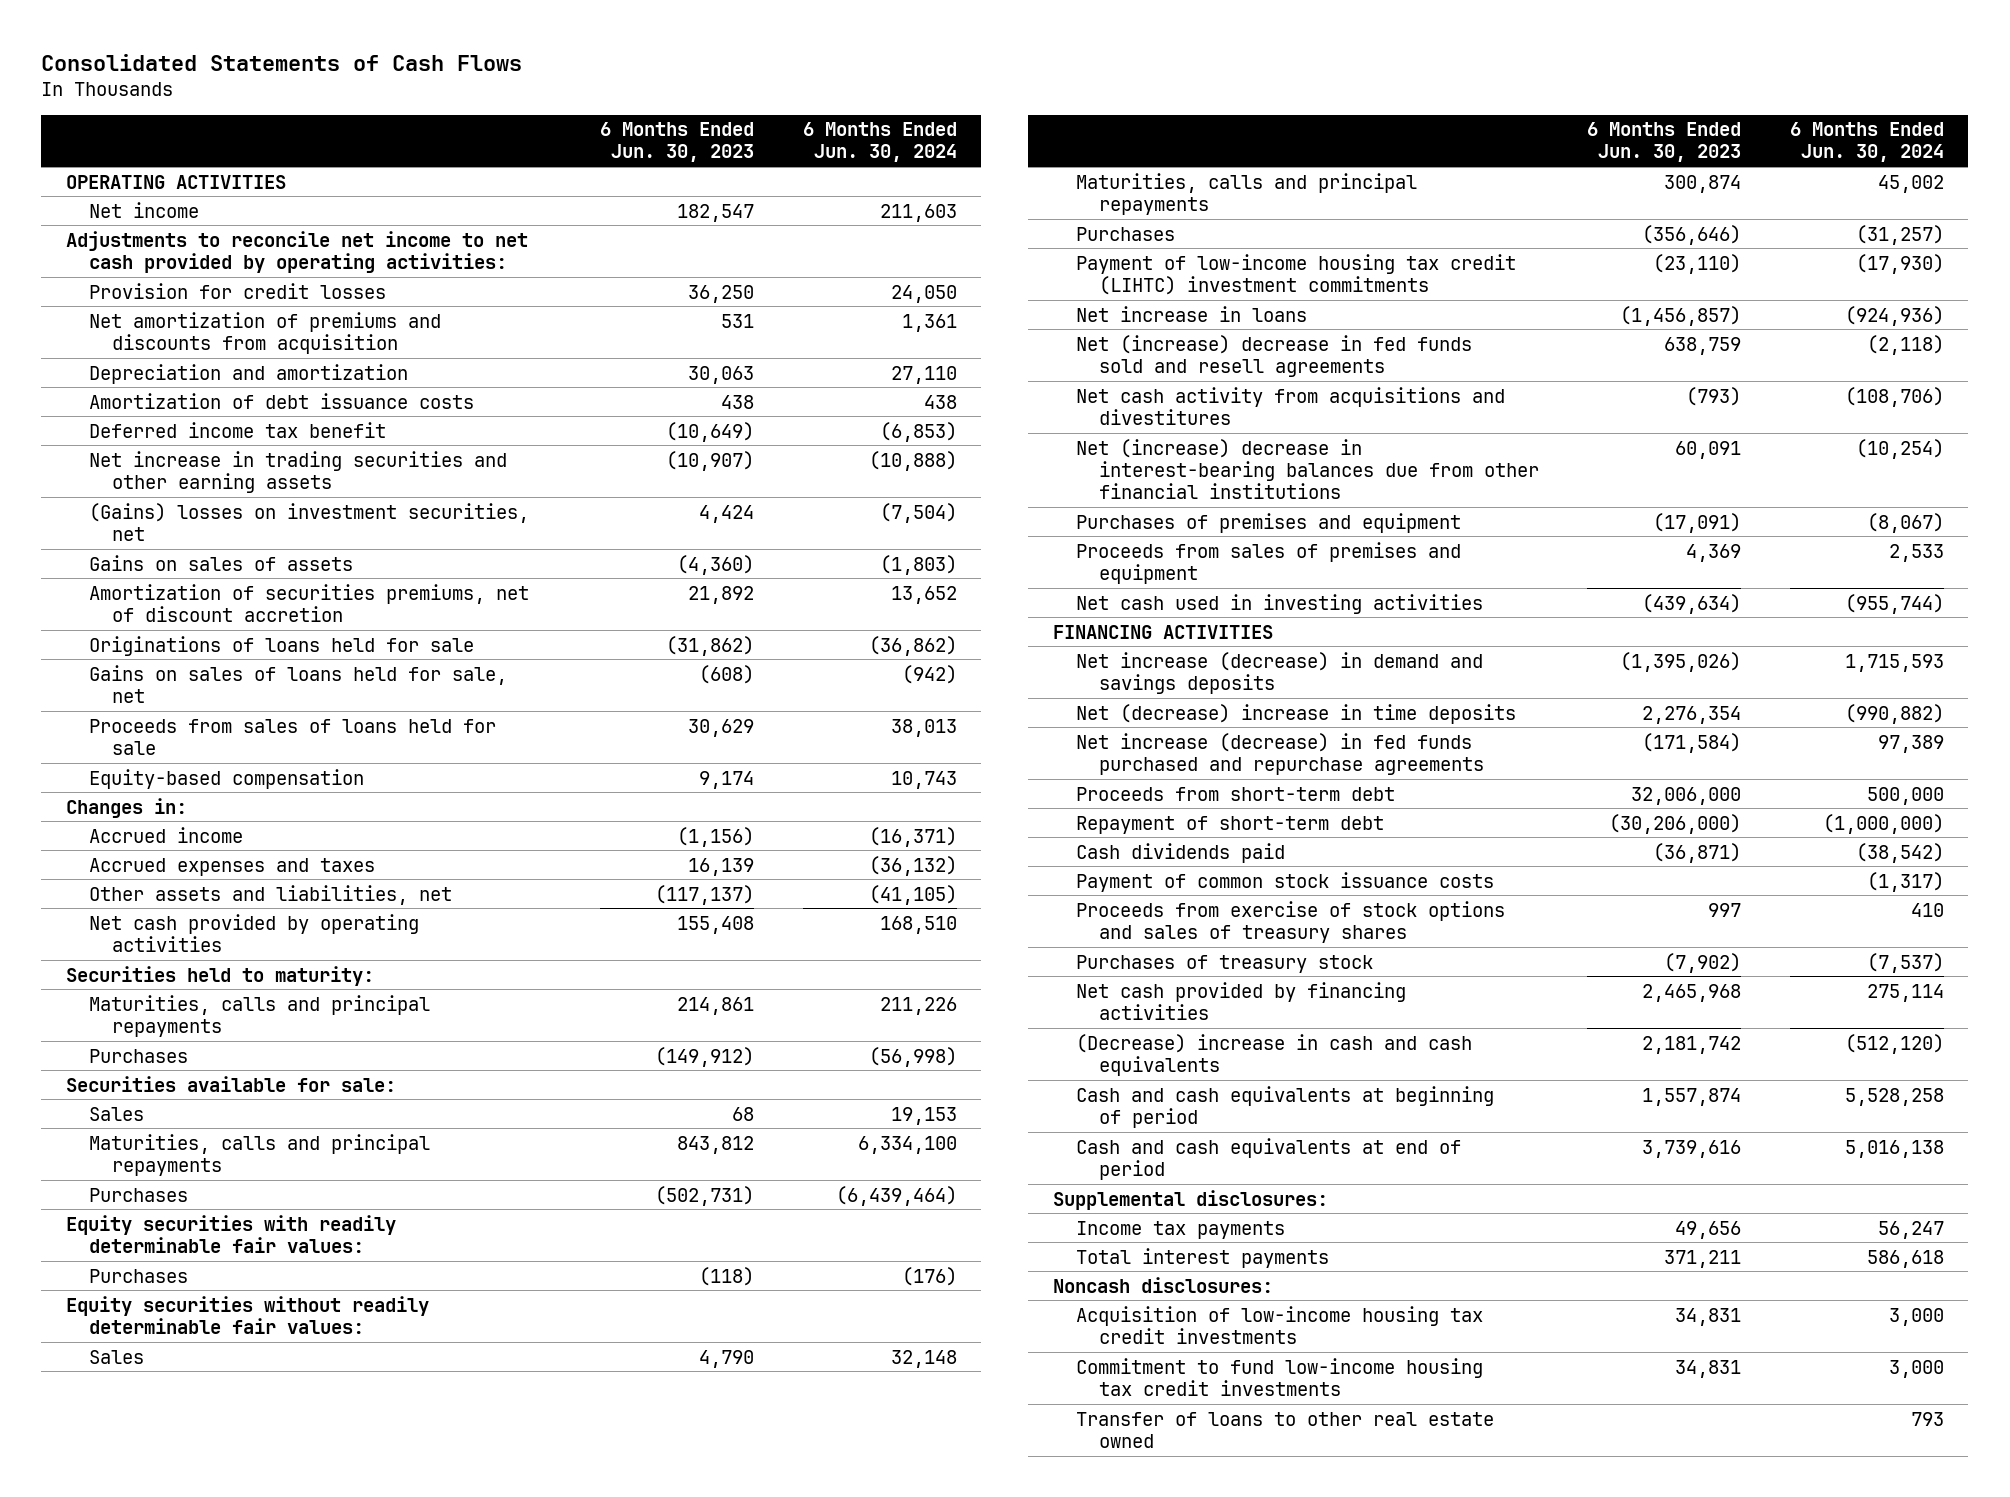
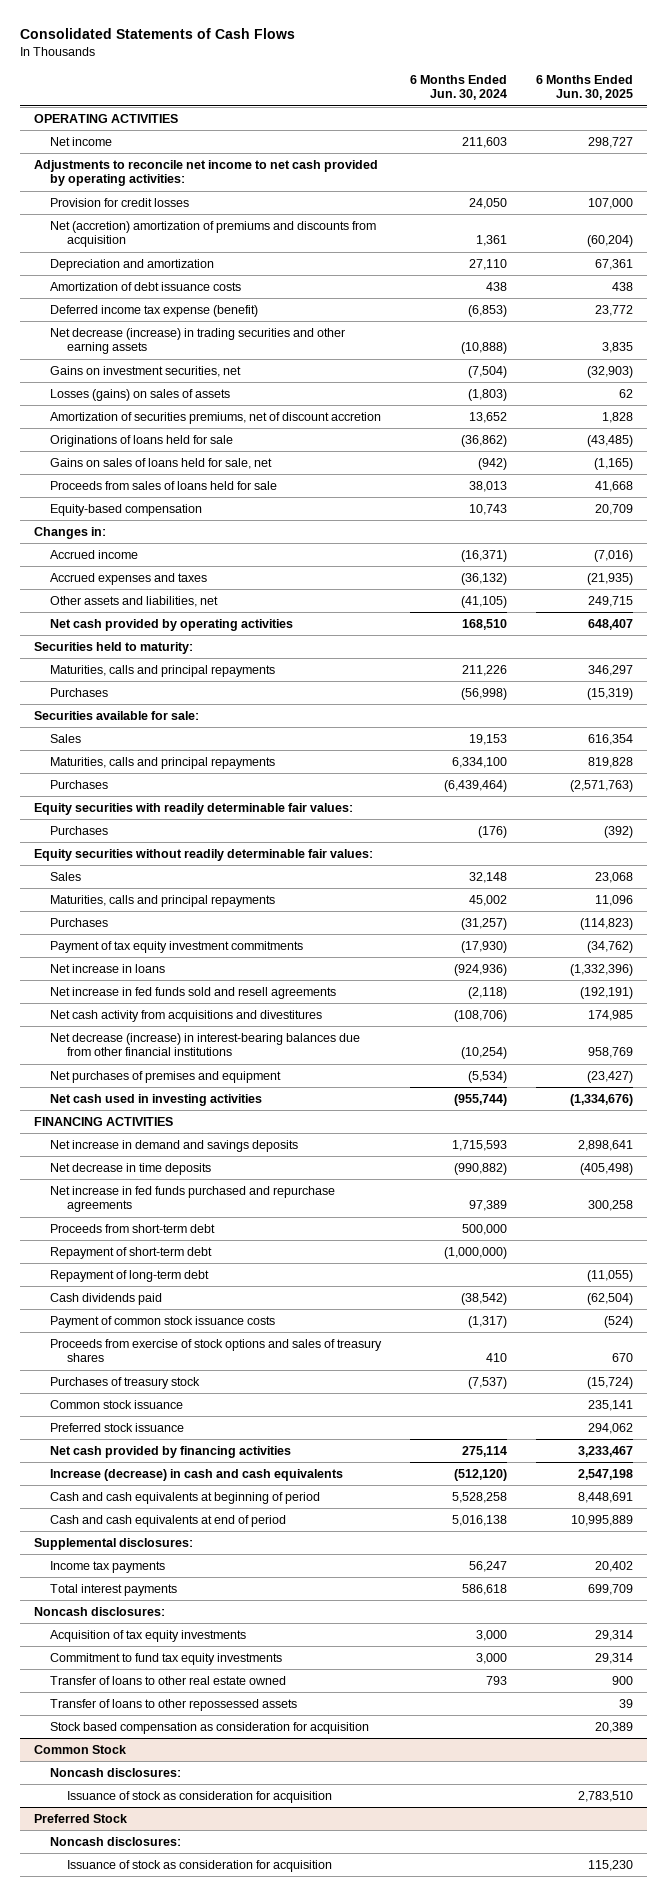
[600,122,755,163] 6 Months Ended Jun. 30, 2023 -> none
none -> [535,74,633,101] 6 Months Ended Jun. 30, 2025
[88,311,441,354] Net amortization of premiums and discounts from acquisition -> [50,220,377,248] Net (accretion) amortization of premiums and discounts from acquisition
[88,421,386,438] Deferred income tax benefit -> [50,304,259,317] Deferred income tax expense (benefit)
[88,450,507,493] Net increase in trading securities and other earning assets -> [50,327,346,355] Net decrease (increase) in trading securities and other earning assets
[88,502,529,541] (Gains) losses on investment securities, net -> [50,365,242,377] Gains on investment securities, net
[88,554,353,571] Gains on sales of assets -> [50,388,231,401] Losses (gains) on sales of assets
[1075,253,1516,295] Payment of low-income housing tax credit (LIHTC) investment commitments -> [50,940,304,953] Payment of tax equity investment commitments
[1075,334,1472,377] Net (increase) decrease in fed funds sold and resell agreements -> [50,986,337,999] Net increase in fed funds sold and resell agreements
[1075,541,1461,584] Proceeds from sales of premises and equipment -> none
[1075,438,1539,500] Net (increase) decrease in interest-bearing balances due from other financial institutions -> [50,1032,361,1057] Net decrease (increase) in interest-bearing balances due from other financial institutions
[1075,512,1461,533] Purchases of premises and equipment -> [50,1070,282,1083] Net purchases of premises and equipment
[1867,512,1945,533] (8,067) -> [468,1070,508,1083] (5,534)
[1075,651,1483,694] Net increase (decrease) in demand and savings deposits -> [50,1139,299,1152] Net increase in demand and savings deposits
[1075,703,1516,724] Net (decrease) increase in time deposits -> [50,1162,212,1175] Net decrease in time deposits
[1075,732,1484,775] Net increase (decrease) in fed funds purchased and repurchase agreements -> [50,1185,336,1213] Net increase in fed funds purchased and repurchase agreements
none -> [50,1269,210,1282] Repayment of long-term debt
none -> [50,1399,184,1409] Common stock issuance
none -> [50,1422,185,1432] Preferred stock issuance
[1075,1033,1472,1076] (Decrease) increase in cash and cash equivalents -> [50,1468,344,1481] Increase (decrease) in cash and cash equivalents
[1075,1305,1483,1344] Acquisition of low-income housing tax credit investments -> none
none -> [50,1629,247,1642] Acquisition of tax equity investments
[1075,1357,1483,1396] Commitment to fund low-income housing tax credit investments -> [50,1652,283,1665] Commitment to fund tax equity investments
none -> [50,1698,298,1711] Transfer of loans to other repossessed assets
none -> [50,1721,370,1734] Stock based compensation as consideration for acquisition
none -> [34,1744,127,1754] Common Stock
none -> [50,1767,182,1777] Noncash disclosures:
none -> [66,1790,332,1803] Issuance of stock as consideration for acquisition
none -> [34,1813,128,1823] Preferred Stock
none -> [50,1836,182,1846] Noncash disclosures:
none -> [66,1859,332,1872] Issuance of stock as consideration for acquisition

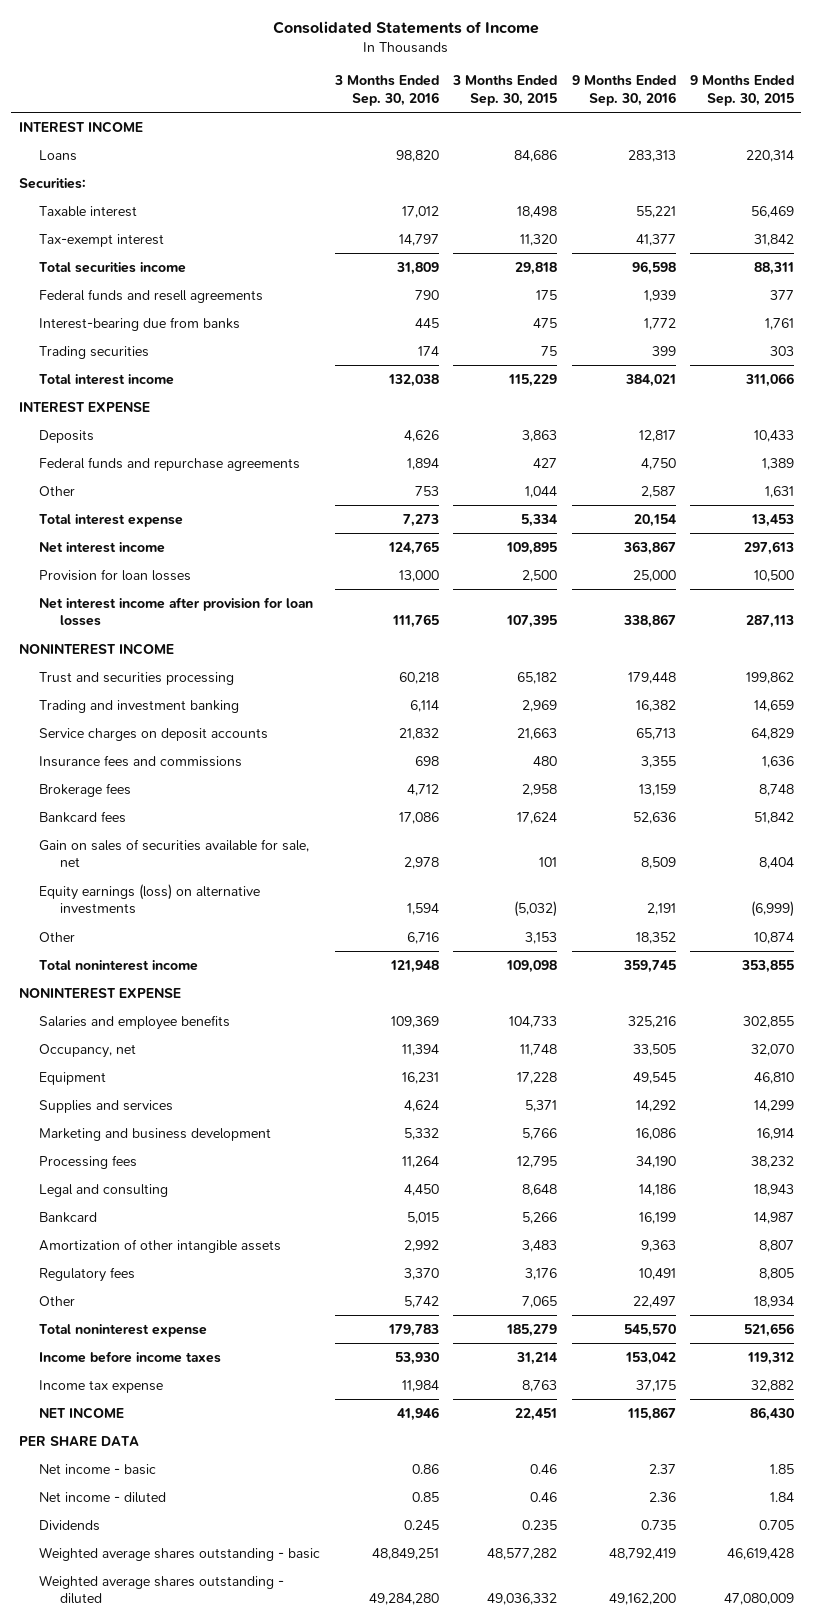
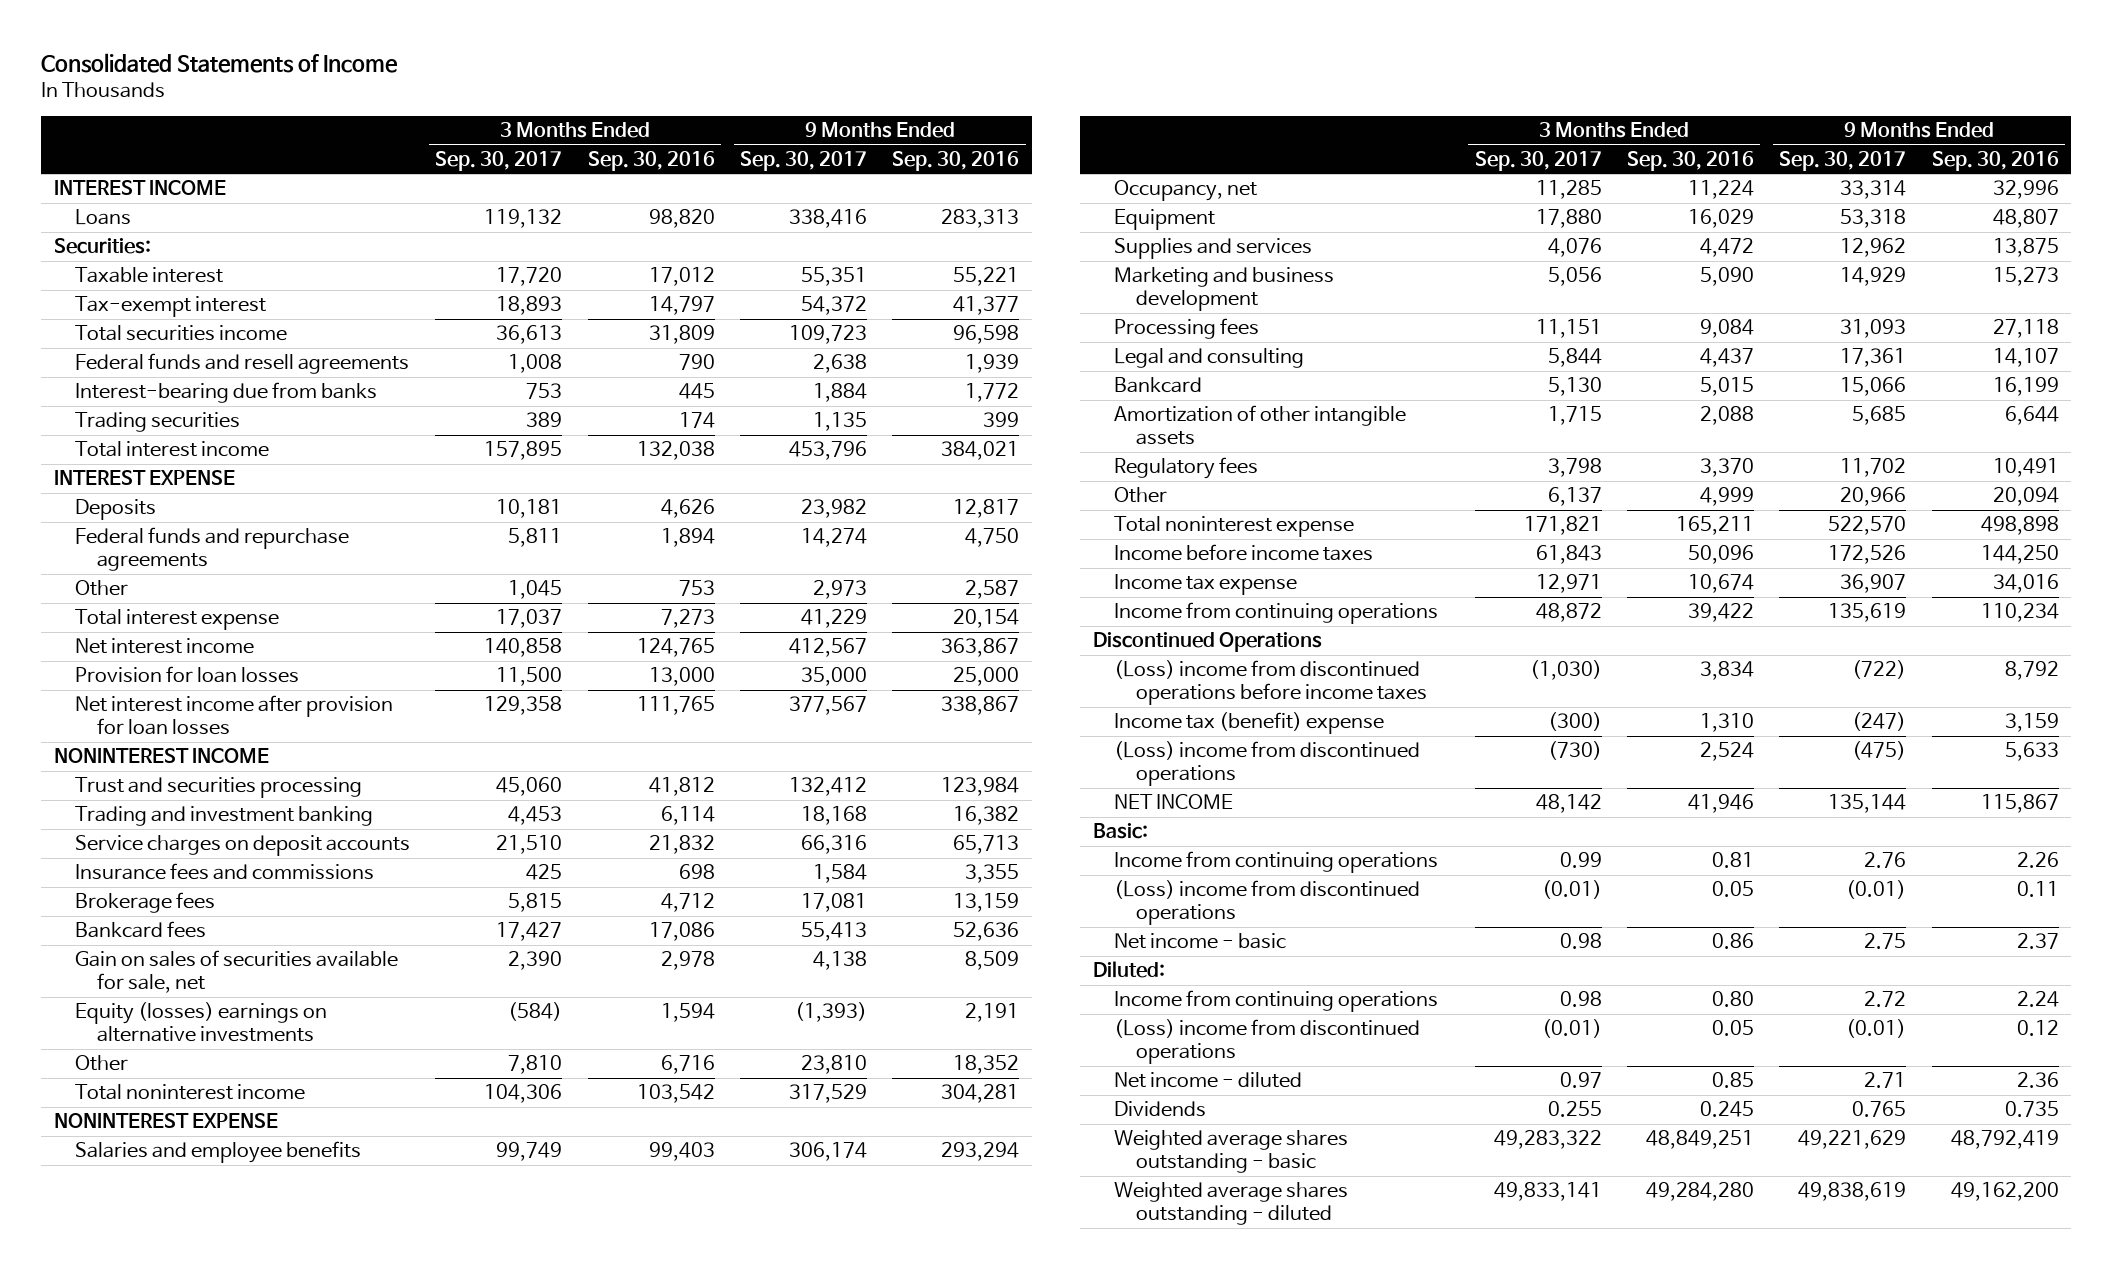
[452,75,558,106] 3 Months Ended Sep. 30, 2015 -> none
[690,75,795,106] 9 Months Ended Sep. 30, 2015 -> none
none -> [435,150,563,171] Sep. 30, 2017
none -> [740,150,868,171] Sep. 30, 2017
[398,672,439,685] 60,218 -> [648,777,715,797] 41,812
[627,672,676,685] 179,448 -> [941,777,1020,797] 123,984
[39,884,261,915] Equity earnings (loss) on alternative investments -> [75,1002,328,1043] Equity (losses) earnings on alternative investments
[389,960,439,974] 121,948 -> [636,1084,715,1104] 103,542
[622,960,676,974] 359,745 -> [941,1084,1020,1104] 304,281
[390,1016,439,1029] 109,369 -> [648,1142,715,1162] 99,403
[627,1016,676,1029] 325,216 -> [941,1142,1020,1162] 293,294
[401,1044,439,1057] 11,394 -> [1687,180,1754,200] 11,224
[632,1044,676,1057] 33,505 -> [1992,180,2059,200] 32,996
[401,1072,439,1085] 16,231 -> [1687,209,1754,229] 16,029
[632,1072,676,1085] 49,545 -> [1992,209,2059,229] 48,807
[403,1100,439,1113] 4,624 -> [1699,238,1754,258] 4,472
[635,1100,676,1113] 14,292 -> [1992,238,2059,258] 13,875
[403,1128,439,1141] 5,332 -> [1699,267,1754,287] 5,090
[635,1128,676,1141] 16,086 -> [1992,267,2059,287] 15,273
[401,1156,439,1169] 11,264 -> [1699,319,1754,339] 9,084
[635,1156,676,1169] 34,190 -> [1992,319,2059,339] 27,118
[403,1184,439,1197] 4,450 -> [1699,348,1754,368] 4,437
[638,1184,676,1197] 14,186 -> [1992,348,2059,368] 14,107
[403,1240,439,1253] 2,992 -> [1699,406,1754,426] 2,088
[640,1240,676,1253] 9,363 -> [2004,406,2059,426] 6,644
[403,1296,439,1309] 5,742 -> [1699,487,1754,507] 4,999
[632,1296,676,1309] 22,497 -> [1992,487,2059,507] 20,094
[387,1324,439,1338] 179,783 -> [1675,516,1754,536] 165,211
[623,1324,676,1338] 545,570 -> [1980,516,2059,536] 498,898
[394,1352,439,1366] 53,930 -> [1687,545,1754,565] 50,096
[624,1352,676,1366] 153,042 -> [1980,545,2059,565] 144,250
[401,1380,439,1393] 11,984 -> [1687,574,1754,594] 10,674
[635,1380,676,1393] 37,175 -> [1992,574,2059,594] 34,016
none -> [1114,602,1439,625] Income from continuing operations
none -> [1092,632,1322,653] Discontinued Operations
none -> [1114,660,1427,706] (Loss) income from discontinued operations before income taxes
none -> [1114,712,1385,735] Income tax (benefit) expense
none -> [1114,741,1421,787] (Loss) income from discontinued operations
[18,1436,139,1447] PER SHARE DATA -> none
none -> [1092,823,1148,840] Basic:
none -> [1114,851,1439,874] Income from continuing operations
none -> [1114,880,1421,926] (Loss) income from discontinued operations
none -> [1092,961,1165,979] Diluted:
none -> [1114,990,1439,1013] Income from continuing operations
none -> [1114,1019,1421,1065] (Loss) income from discontinued operations

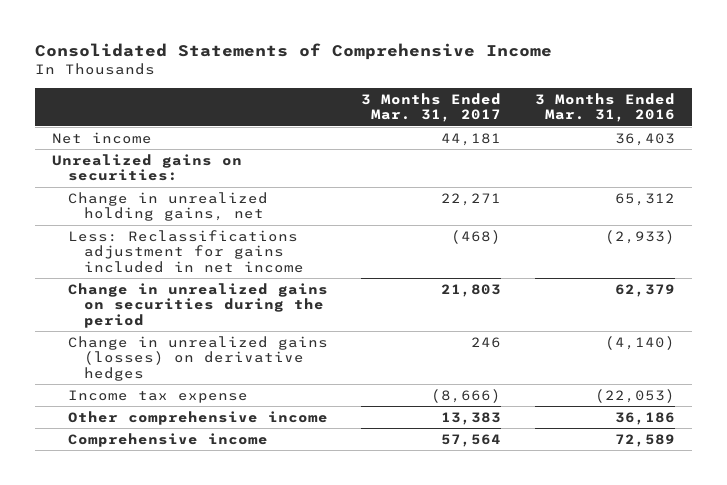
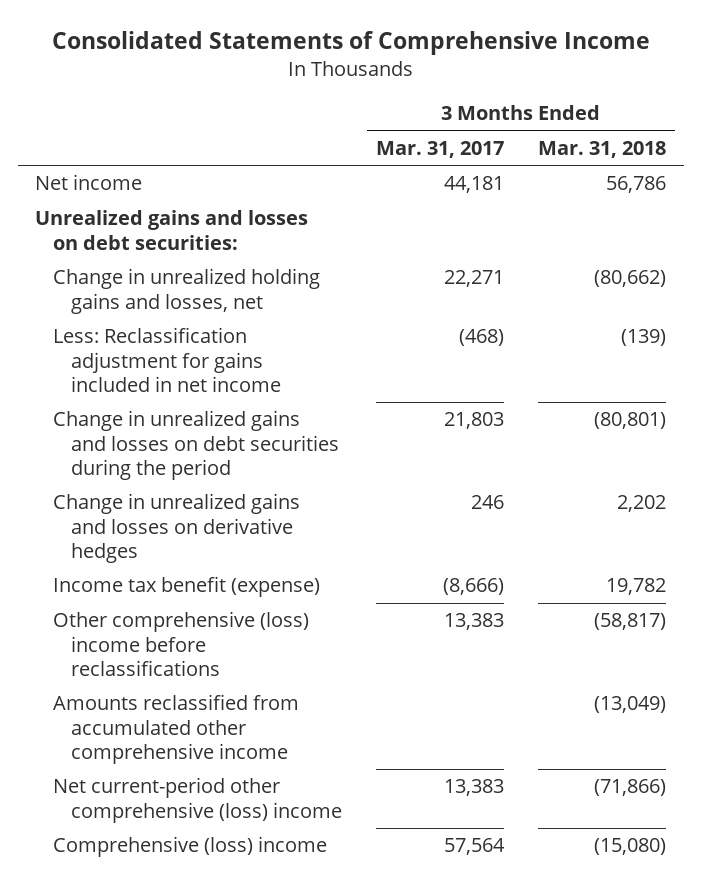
[534,92,675,123] 3 Months Ended Mar. 31, 2016 -> none
none -> [538,140,667,158] Mar. 31, 2018
[51,153,242,182] Unrealized gains on securities: -> [35,210,309,250] Unrealized gains and losses on debt securities:
[67,191,268,222] Change in unrealized holding gains, net -> [52,268,320,314] Change in unrealized holding gains and losses, net
[67,229,304,274] Less: Reclassifications adjustment for gains included in net income -> [52,327,281,393] Less: Reclassification adjustment for gains included in net income
[67,282,328,329] Change in unrealized gains on securities during the period -> [52,410,339,481] Change in unrealized gains and losses on debt securities during the period
[67,335,328,382] Change in unrealized gains (losses) on derivative hedges -> [52,493,300,564] Change in unrealized gains and losses on derivative hedges
[67,389,248,403] Income tax expense -> [52,576,320,598] Income tax benefit (expense)
none -> [52,611,309,677] Other comprehensive (loss) income before reclassifications
none -> [52,694,299,765] Amounts reclassified from accumulated other comprehensive income
[67,410,328,425] Other comprehensive income -> [52,777,342,823] Net current-period other comprehensive (loss) income
[67,432,268,447] Comprehensive income -> [52,836,327,858] Comprehensive (loss) income

